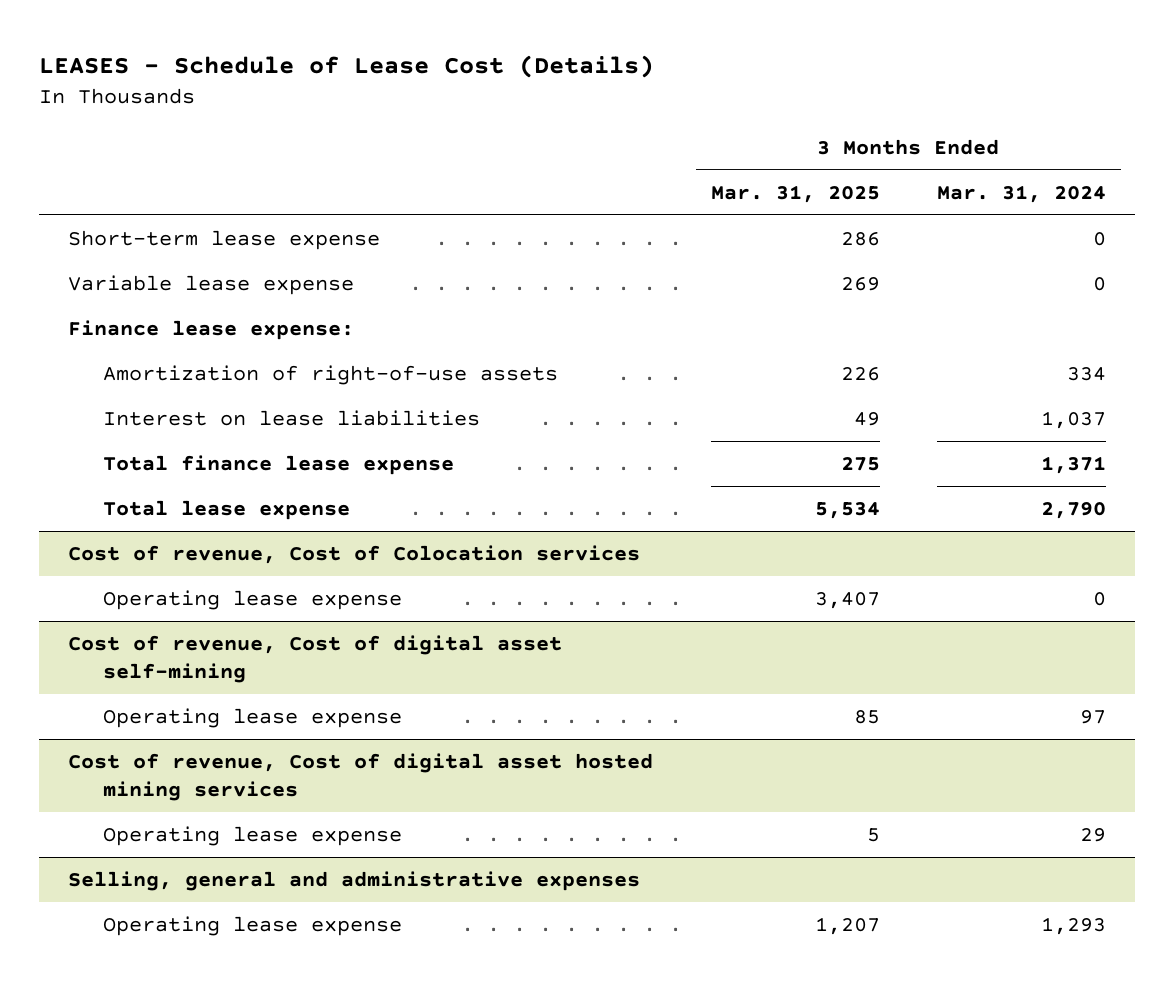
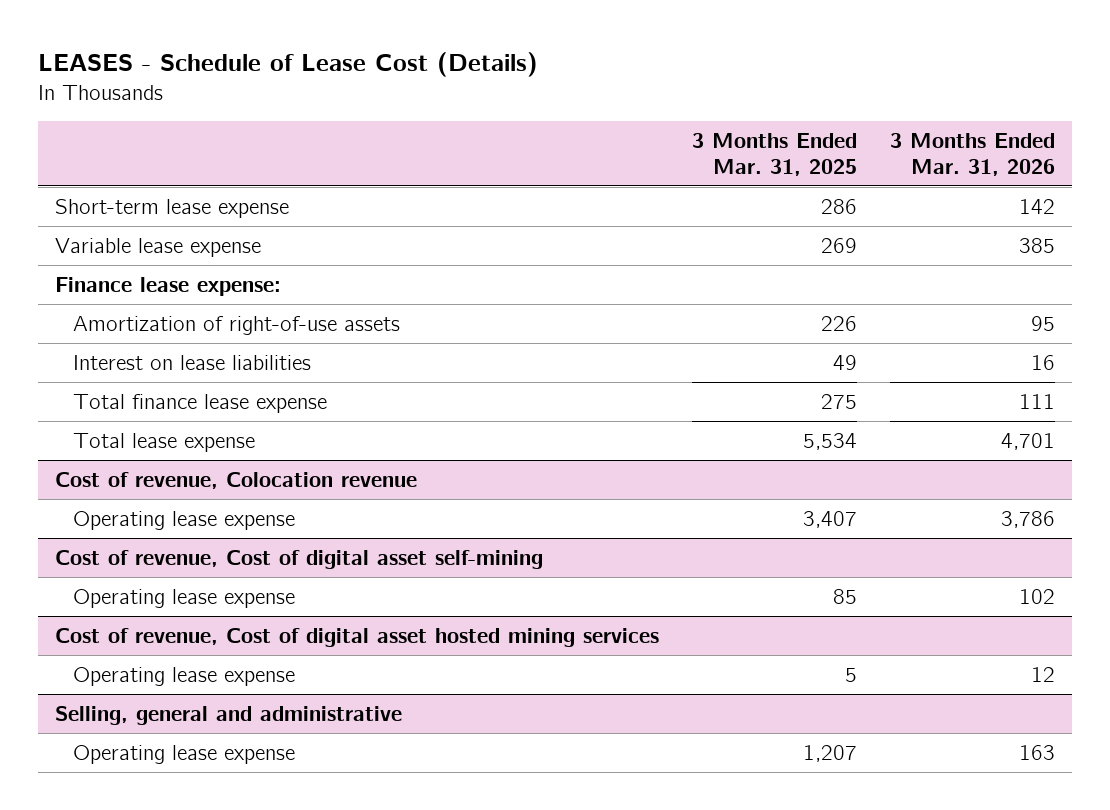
[937,184,1107,203] Mar. 31, 2024 -> none
none -> [890,133,1056,176] 3 Months Ended Mar. 31, 2026
[67,544,640,564] Cost of revenue, Cost of Colocation services -> [54,471,417,489] Cost of revenue, Colocation revenue
[67,870,640,891] Selling, general and administrative expenses -> [54,705,402,725] Selling, general and administrative

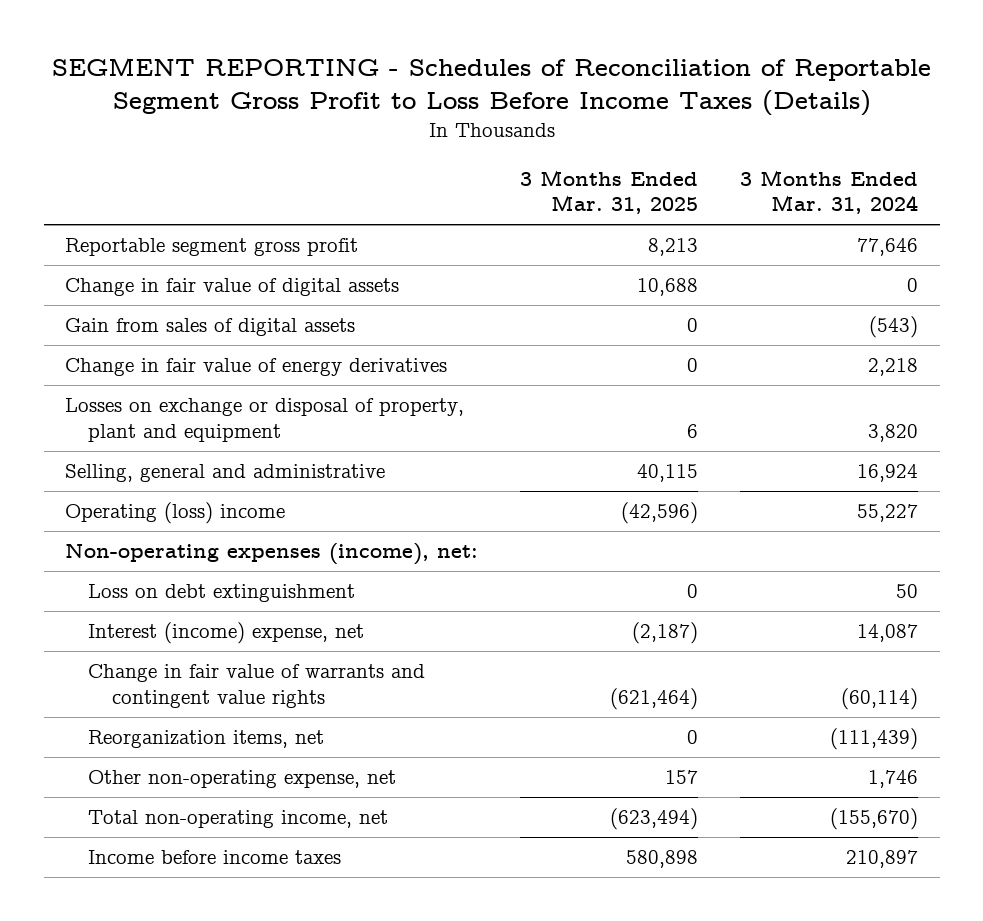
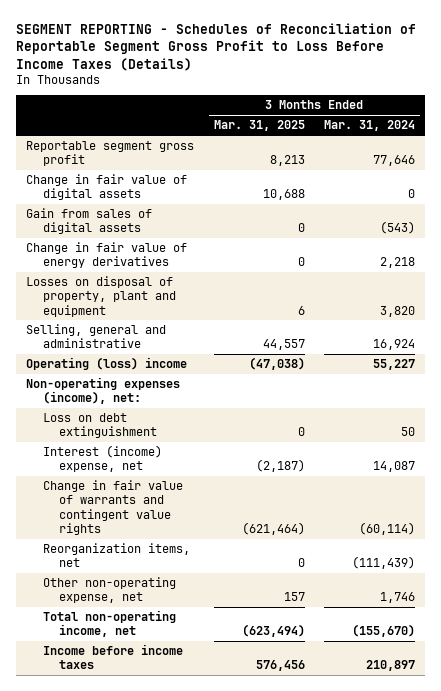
[64,398,464,442] Losses on exchange or disposal of property, plant and equipment -> [26,276,176,317] Losses on disposal of property, plant and equipment
[637,464,699,483] 40,115 -> [262,339,305,351] 44,557
[621,502,699,525] (42,596) -> [248,357,305,371] (47,038)
[626,850,699,869] 580,898 -> [255,660,305,672] 576,456

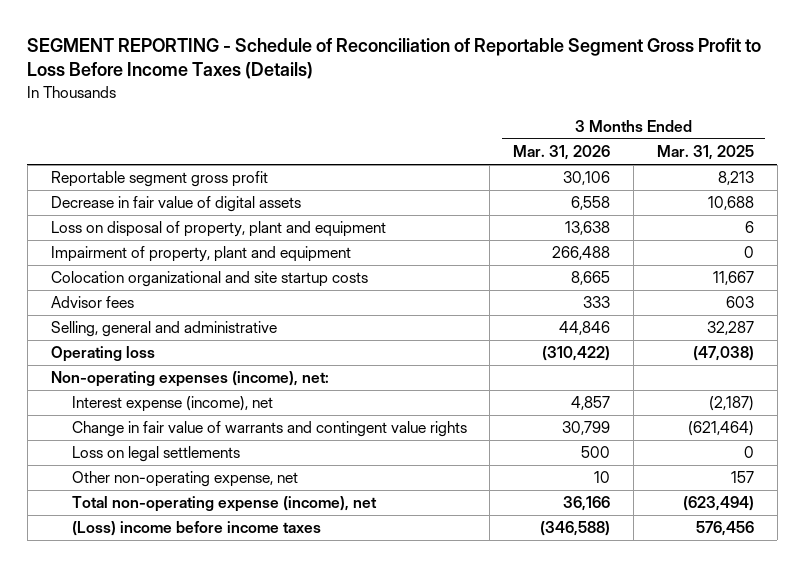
[16,22,417,71] SEGMENT REPORTING - Schedules of Reconciliation of Reportable Segment Gross Profit to Loss Before Income Taxes (Details) -> [27,37,762,80] SEGMENT REPORTING - Schedule of Reconciliation of Reportable Segment Gross Profit to Loss Before Income Taxes (Details)
[324,120,416,132] Mar. 31, 2024 -> none
none -> [513,145,611,161] Mar. 31, 2026
[26,208,153,235] Gain from sales of digital assets -> none
[26,242,188,269] Change in fair value of energy derivatives -> none
[26,174,188,201] Change in fair value of digital assets -> [50,196,301,213] Decrease in fair value of digital assets
[26,276,176,317] Losses on disposal of property, plant and equipment -> [50,221,386,238] Loss on disposal of property, plant and equipment
none -> [50,246,351,263] Impairment of property, plant and equipment
none -> [50,271,368,288] Colocation organizational and site startup costs
none -> [50,296,134,309] Advisor fees
[262,339,305,351] 44,557 -> [706,321,754,336] 32,287
[26,357,188,371] Operating (loss) income -> [50,346,155,363] Operating loss
[42,413,158,439] Loss on debt extinguishment -> none
[42,445,162,473] Interest (income) expense, net -> [71,396,273,413] Interest expense (income), net
[42,543,190,568] Reorganization items, net -> none
none -> [71,446,240,463] Loss on legal settlements
[42,610,176,638] Total non-operating income, net -> [71,496,377,513] Total non-operating expense (income), net
[42,644,183,670] Income before income taxes -> [71,521,321,537] (Loss) income before income taxes

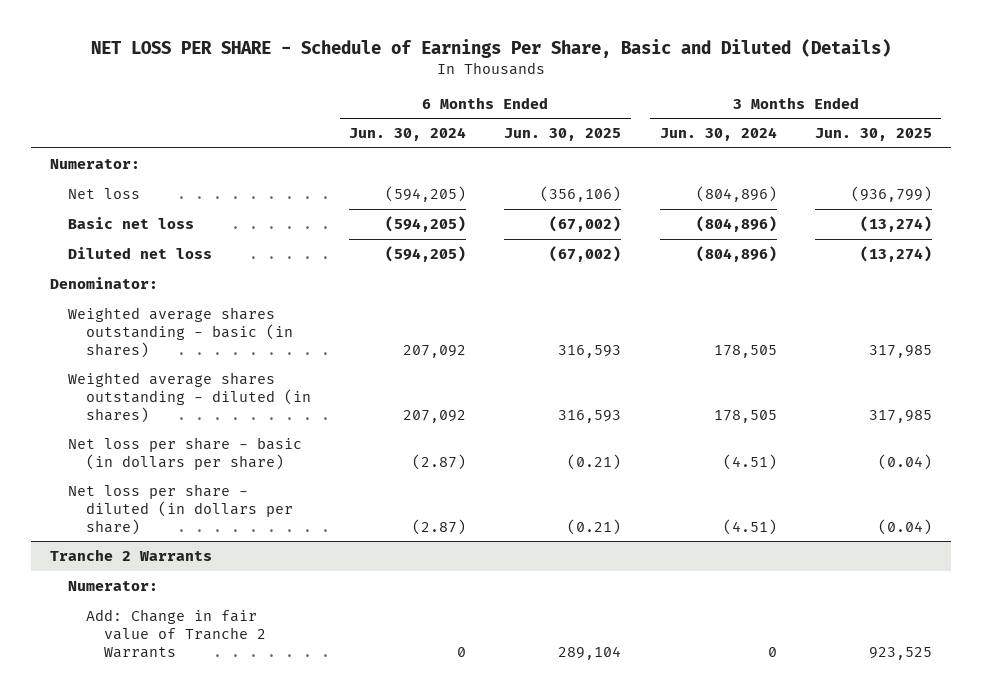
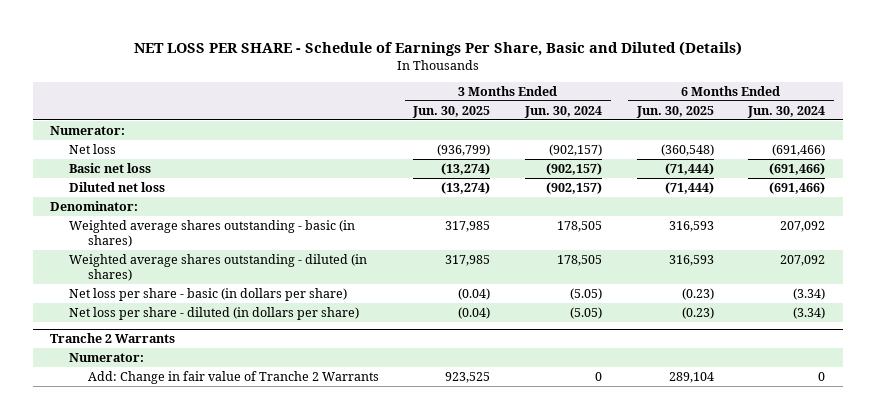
[385,185,467,202] (594,205) -> [772,143,826,156] (691,466)
[540,185,622,202] (356,106) -> [660,143,714,156] (360,548)
[695,185,777,202] (804,896) -> [548,143,602,156] (902,157)
[385,215,467,232] (594,205) -> [769,162,826,175] (691,466)
[549,215,622,232] (67,002) -> [664,162,714,175] (71,444)
[695,215,777,232] (804,896) -> [545,162,602,175] (902,157)
[385,245,467,262] (594,205) -> [769,181,826,194] (691,466)
[549,245,622,262] (67,002) -> [664,181,714,194] (71,444)
[695,245,777,262] (804,896) -> [545,181,602,194] (902,157)
[412,453,467,470] (2.87) -> [793,287,826,300] (3.34)
[567,453,622,470] (0.21) -> [681,287,714,300] (0.23)
[722,453,777,470] (4.51) -> [569,287,602,300] (5.05)
[412,518,467,535] (2.87) -> [793,306,826,319] (3.34)
[567,518,622,535] (0.21) -> [681,306,714,319] (0.23)
[722,518,777,535] (4.51) -> [569,306,602,319] (5.05)

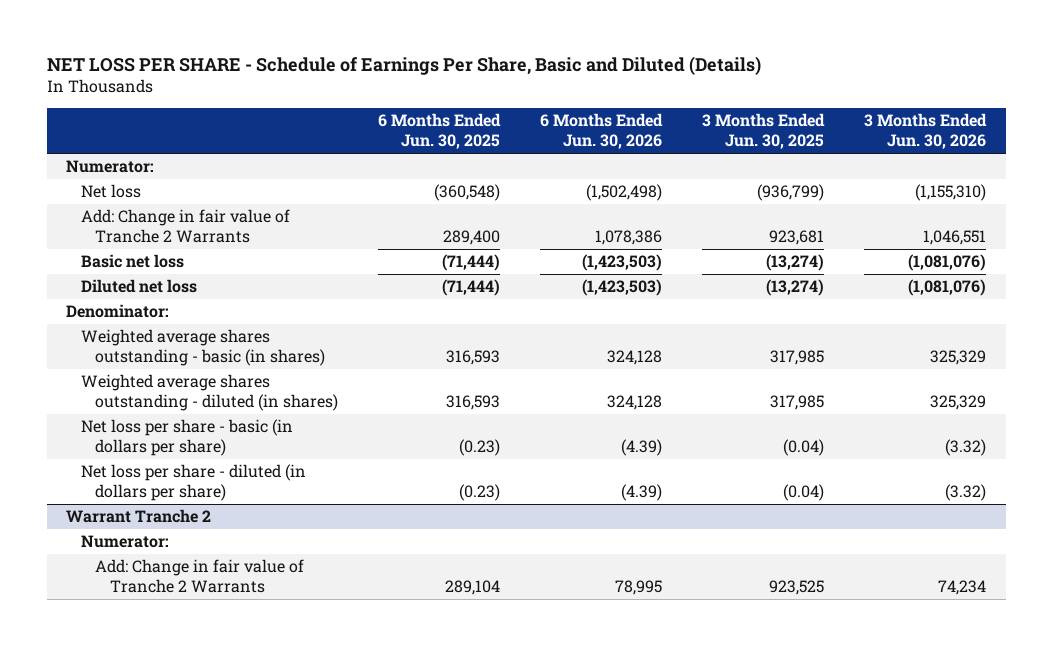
[523,105,602,118] Jun. 30, 2024 -> none
[747,105,826,118] Jun. 30, 2024 -> none
none -> [540,113,664,150] 6 Months Ended Jun. 30, 2026
none -> [863,113,987,150] 3 Months Ended Jun. 30, 2026
none -> [80,209,290,244] Add: Change in fair value of Tranche 2 Warrants
[50,333,176,344] Tranche 2 Warrants -> [66,509,212,524] Warrant Tranche 2

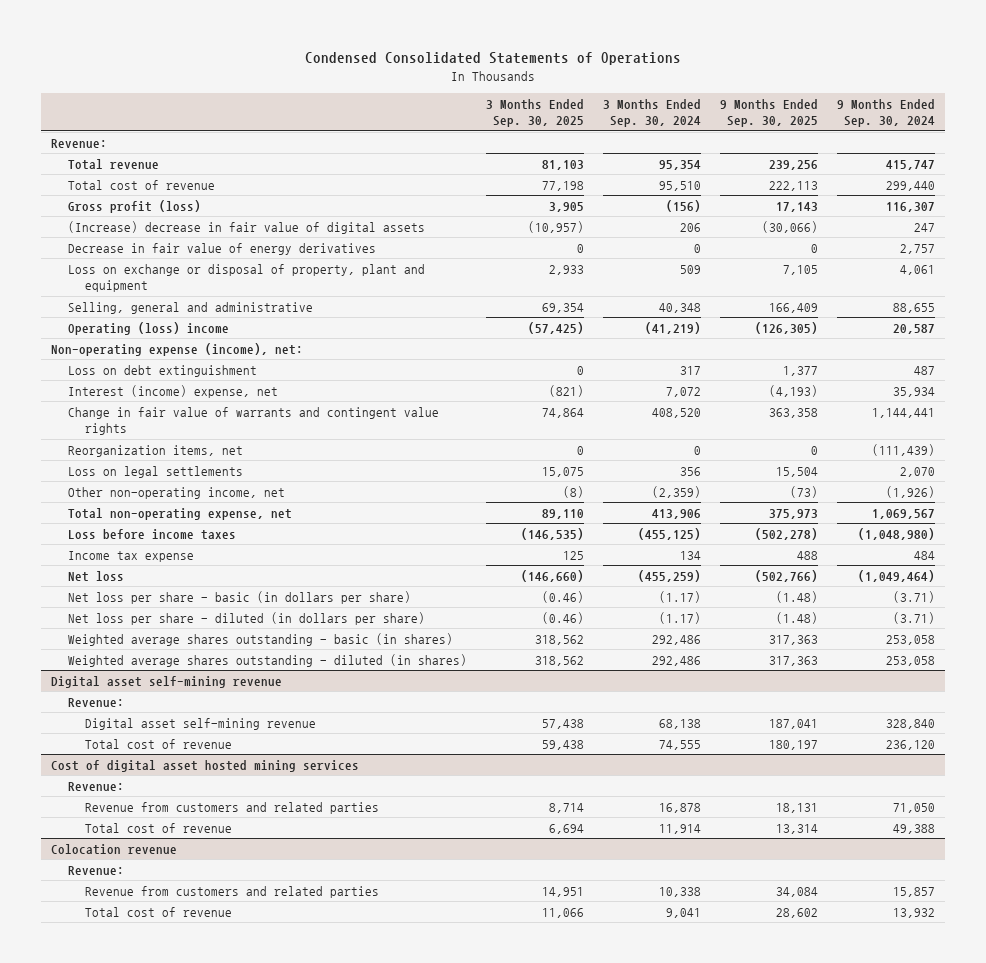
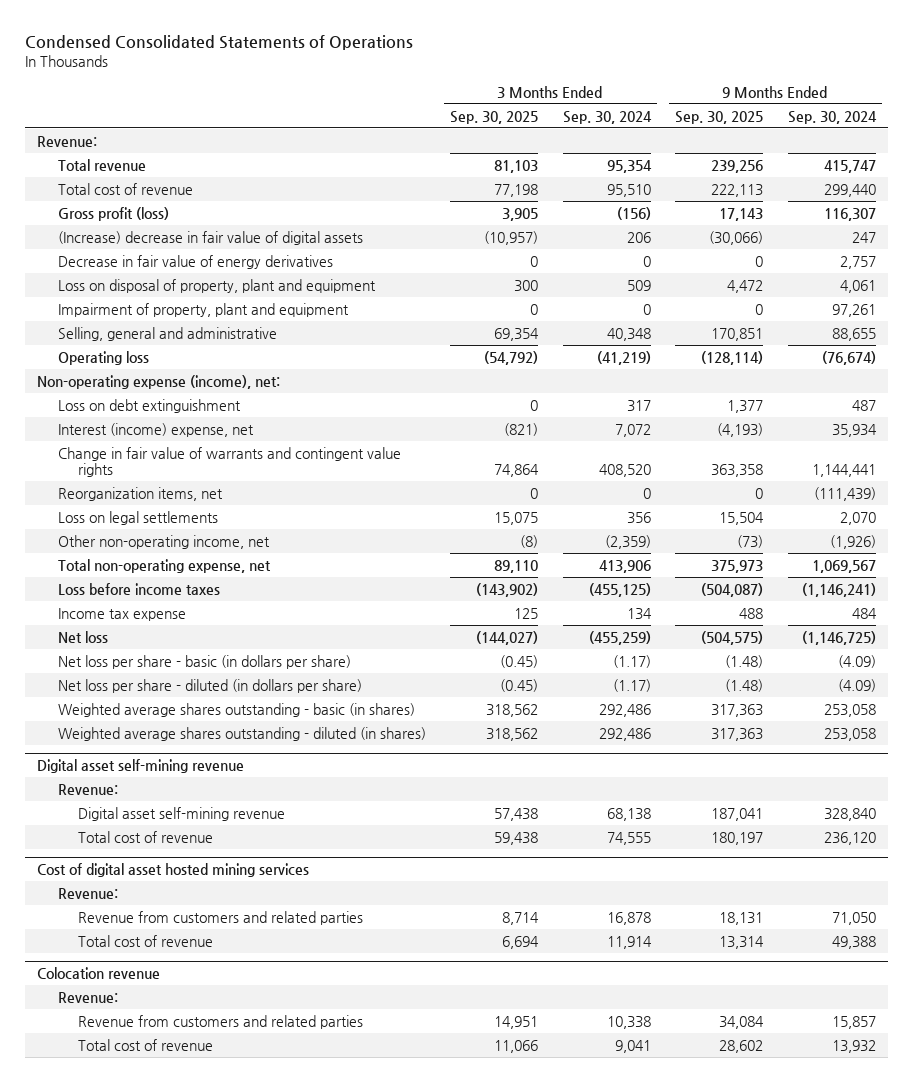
[68,263,426,293] Loss on exchange or disposal of property, plant and equipment -> [57,278,376,293] Loss on disposal of property, plant and equipment
[549,264,585,275] 2,933 -> [514,279,539,292] 300
[783,264,819,275] 7,105 -> [727,279,764,293] 4,472
none -> [57,302,349,317] Impairment of property, plant and equipment
[769,302,819,313] 166,409 -> [711,327,764,341] 170,851
[68,321,230,335] Operating (loss) income -> [57,350,149,365] Operating loss
[528,321,585,334] (57,425) -> [484,350,539,365] (54,792)
[755,321,819,334] (126,305) -> [701,350,764,365] (128,114)
[893,323,936,334] 20,587 -> [821,350,876,365] (76,674)
[521,527,585,540] (146,535) -> [476,582,539,597] (143,902)
[755,527,819,540] (502,278) -> [701,582,764,597] (504,087)
[858,527,936,540] (1,048,980) -> [801,582,876,597] (1,146,241)
[521,569,585,582] (146,660) -> [476,630,539,645] (144,027)
[755,569,819,582] (502,766) -> [701,630,764,645] (504,575)
[858,569,936,582] (1,049,464) -> [801,630,876,645] (1,146,725)
[542,590,585,603] (0.46) -> [500,654,539,668] (0.45)
[893,590,936,603] (3.71) -> [837,654,876,668] (4.09)
[542,611,585,624] (0.46) -> [500,678,539,692] (0.45)
[893,611,936,624] (3.71) -> [837,678,876,692] (4.09)

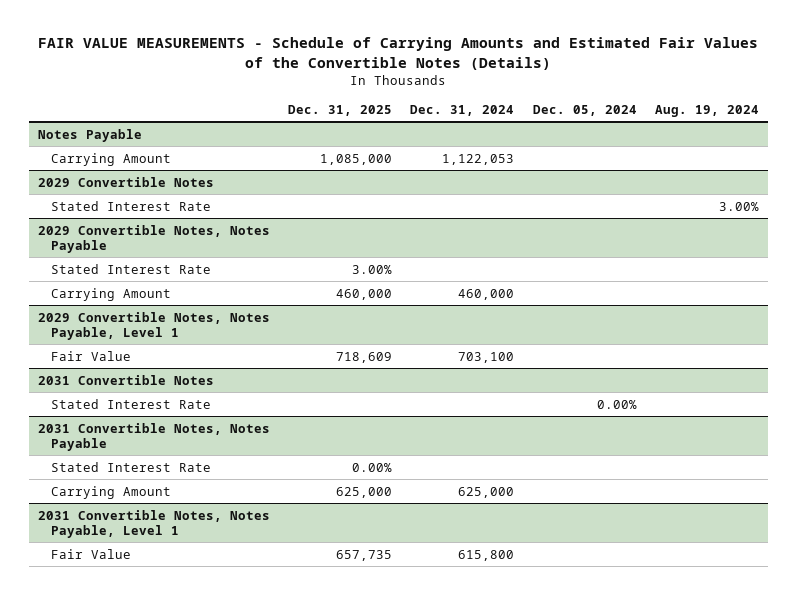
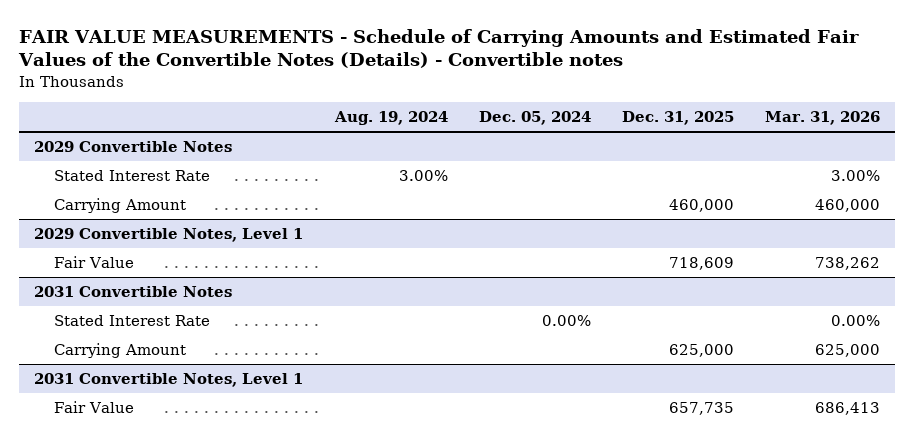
[38,37,759,70] FAIR VALUE MEASUREMENTS - Schedule of Carrying Amounts and Estimated Fair Values of the Convertible Notes (Details) -> [17,28,859,69] FAIR VALUE MEASUREMENTS - Schedule of Carrying Amounts and Estimated Fair Values of the Convertible Notes (Details) - Convertible notes
[410,105,515,117] Dec. 31, 2024 -> none
none -> [764,111,880,126] Mar. 31, 2026
[37,128,142,142] Notes Payable -> none
[51,152,172,166] Carrying Amount -> none
[37,224,270,254] 2029 Convertible Notes, Notes Payable -> none
[51,263,212,274] Stated Interest Rate -> none
[37,311,270,341] 2029 Convertible Notes, Notes Payable, Level 1 -> [34,228,304,243] 2029 Convertible Notes, Level 1
[37,422,270,452] 2031 Convertible Notes, Notes Payable -> none
[51,461,212,472] Stated Interest Rate -> none
[37,509,270,539] 2031 Convertible Notes, Notes Payable, Level 1 -> [34,373,304,388] 2031 Convertible Notes, Level 1

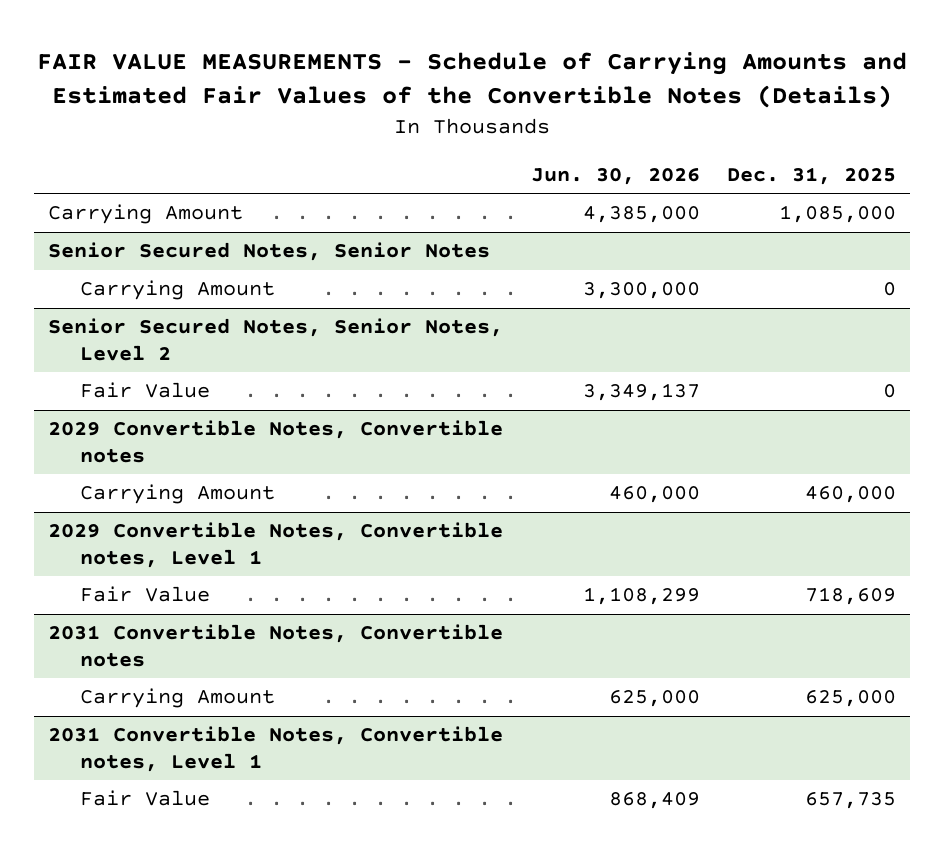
[17,28,859,69] FAIR VALUE MEASUREMENTS - Schedule of Carrying Amounts and Estimated Fair Values of the Convertible Notes (Details) - Convertible notes -> [37,51,908,109] FAIR VALUE MEASUREMENTS - Schedule of Carrying Amounts and Estimated Fair Values of the Convertible Notes (Details)
[333,111,448,126] Aug. 19, 2024 -> none
[478,111,591,126] Dec. 05, 2024 -> none
[764,111,880,126] Mar. 31, 2026 -> none
none -> [530,167,700,185] Jun. 30, 2026
[54,170,211,182] Stated Interest Rate -> none
none -> [48,204,244,225] Carrying Amount
none -> [48,242,491,262] Senior Secured Notes, Senior Notes
none -> [80,280,276,301] Carrying Amount
none -> [48,318,504,361] Senior Secured Notes, Senior Notes, Level 2
none -> [80,382,211,399] Fair Value
[34,141,233,153] 2029 Convertible Notes -> [48,420,504,463] 2029 Convertible Notes, Convertible notes
[34,228,304,243] 2029 Convertible Notes, Level 1 -> [48,522,504,568] 2029 Convertible Notes, Convertible notes, Level 1
[54,315,211,327] Stated Interest Rate -> none
[34,286,233,298] 2031 Convertible Notes -> [48,624,504,667] 2031 Convertible Notes, Convertible notes
[34,373,304,388] 2031 Convertible Notes, Level 1 -> [48,726,504,772] 2031 Convertible Notes, Convertible notes, Level 1

